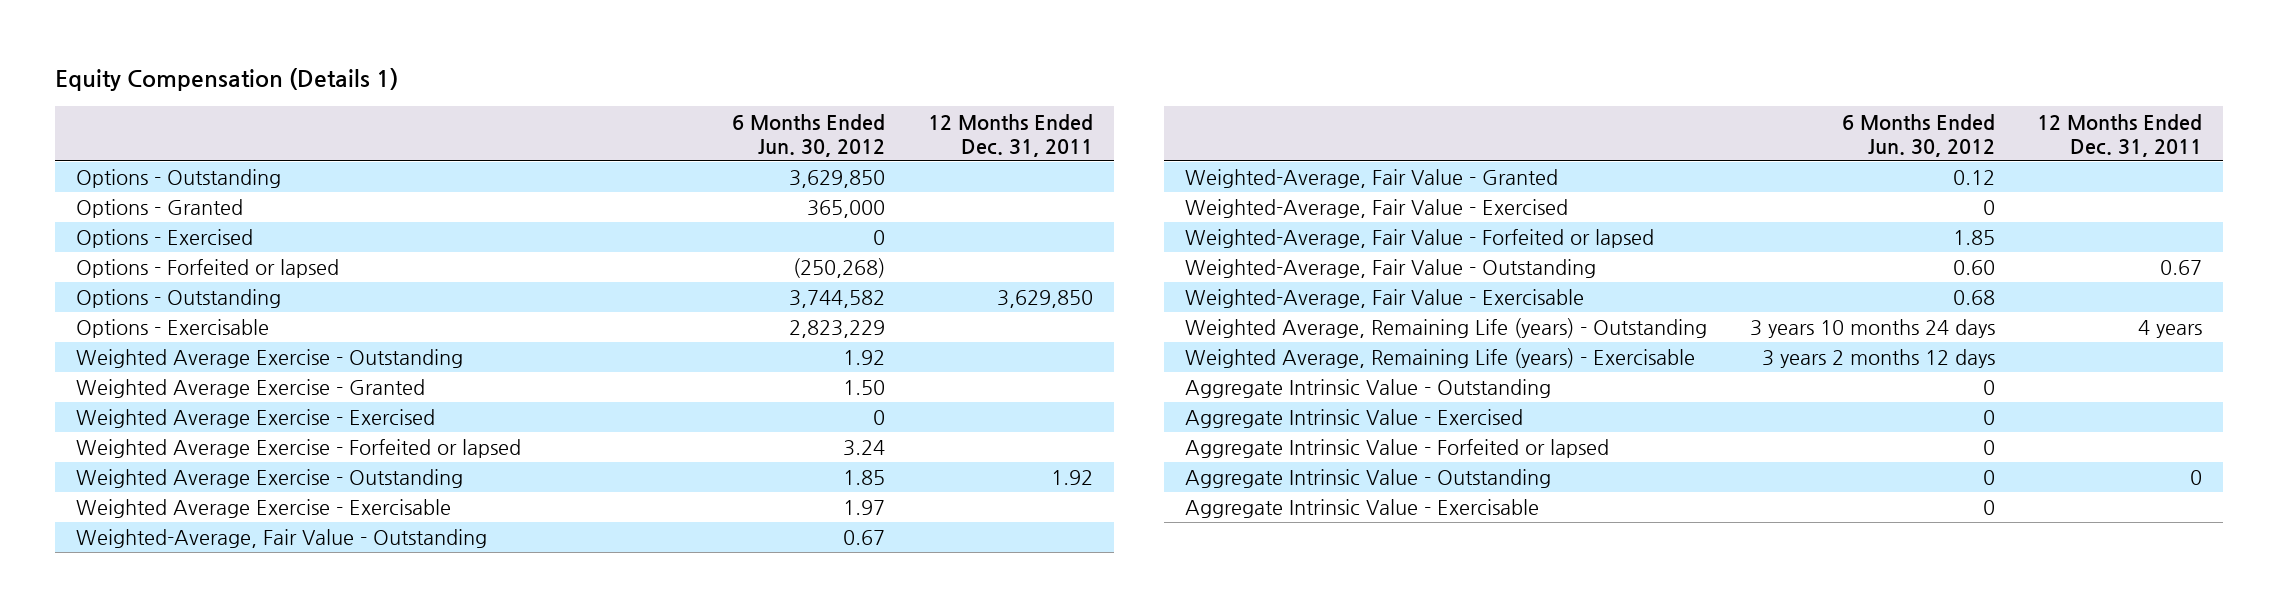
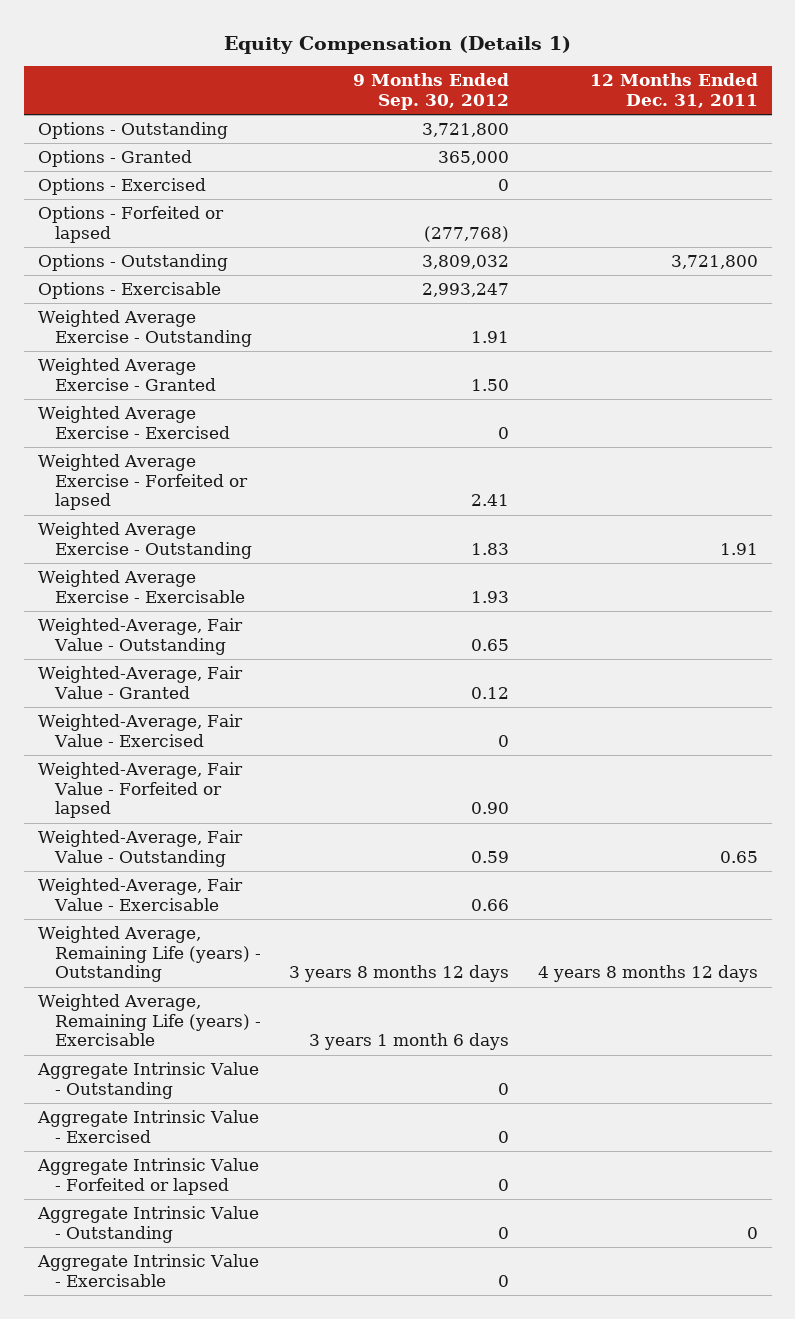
[732,113,886,157] 6 Months Ended Jun. 30, 2012 -> none
none -> [353,73,510,111] 9 Months Ended Sep. 30, 2012
[996,290,1093,309] 3,629,850 -> [670,255,758,270] 3,721,800
[1050,470,1093,486] 1.92 -> [719,542,758,555] 1.91
[2159,260,2202,276] 0.67 -> [719,850,758,863] 0.65
[2137,320,2202,339] 4 years -> [537,965,758,983] 4 years 8 months 12 days

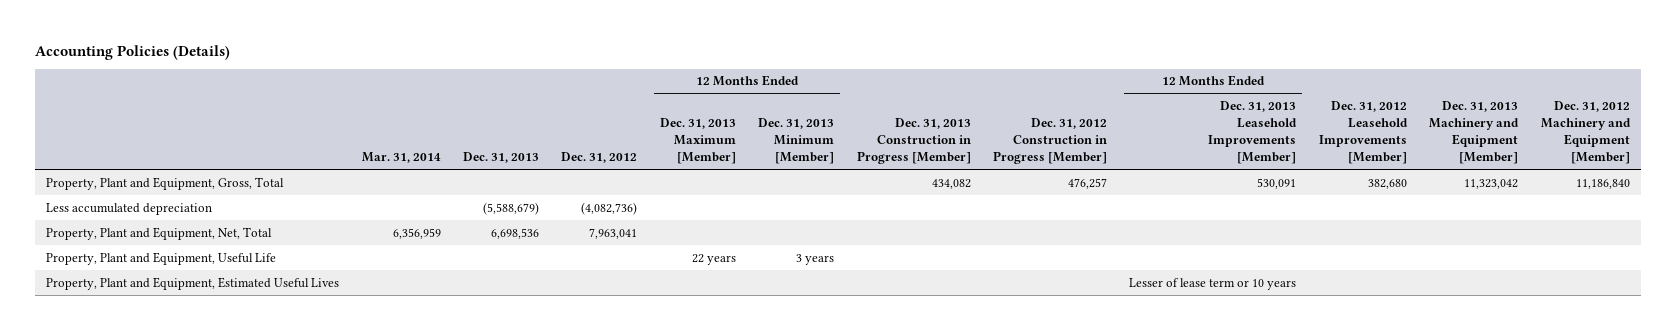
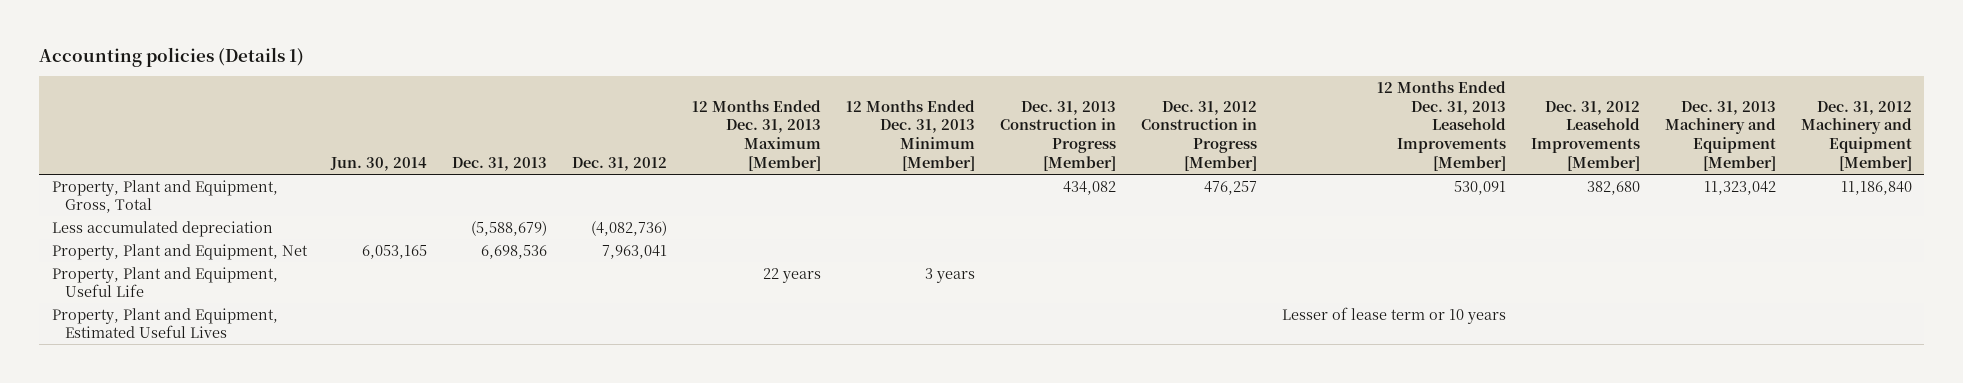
[34,44,230,60] Accounting Policies (Details) -> [39,46,305,67] Accounting policies (Details 1)
[361,152,441,164] Mar. 31, 2014 -> none
none -> [330,157,428,172] Jun. 30, 2014
[46,226,273,240] Property, Plant and Equipment, Net, Total -> [51,243,308,260] Property, Plant and Equipment, Net

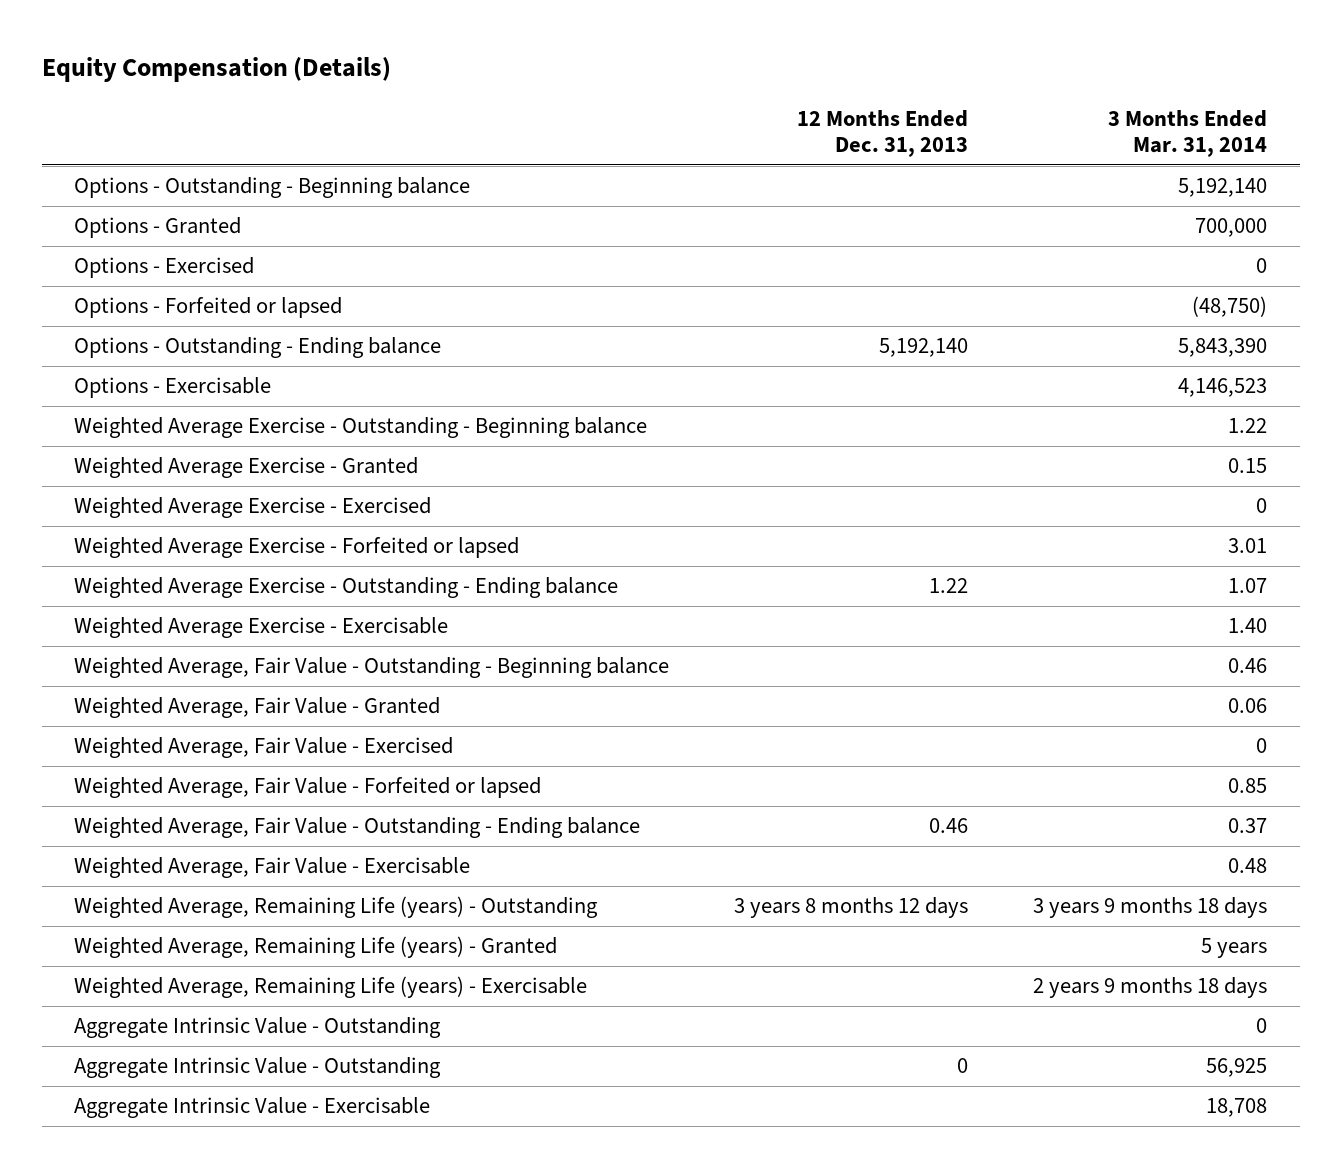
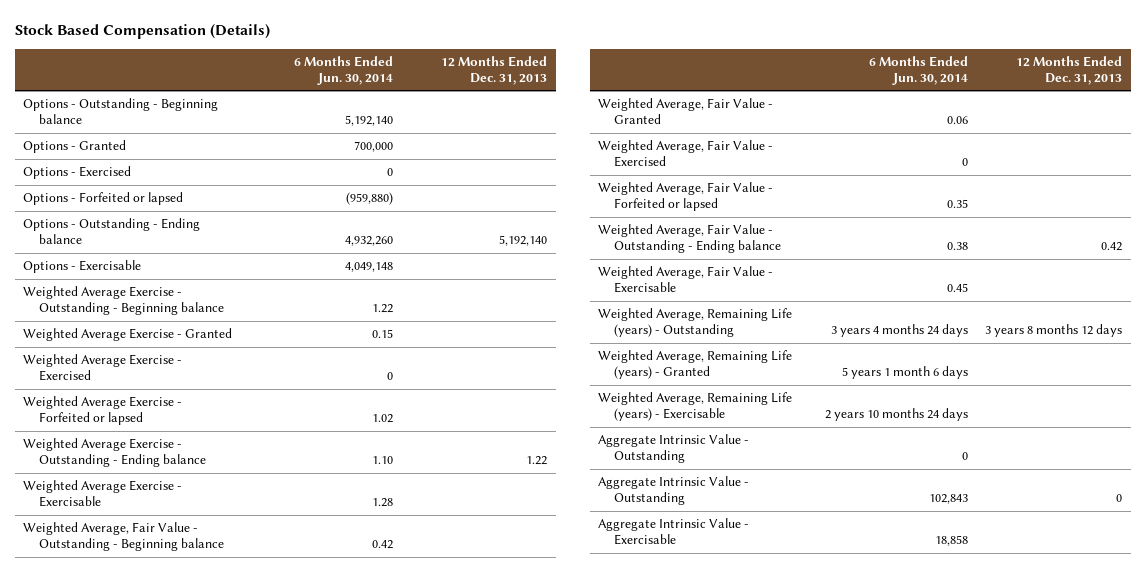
[41,57,391,83] Equity Compensation (Details) -> [14,24,270,40] Stock Based Compensation (Details)
[1108,110,1268,158] 3 Months Ended Mar. 31, 2014 -> none
none -> [293,56,393,85] 6 Months Ended Jun. 30, 2014
[929,818,969,834] 0.46 -> [1101,241,1123,251] 0.42

